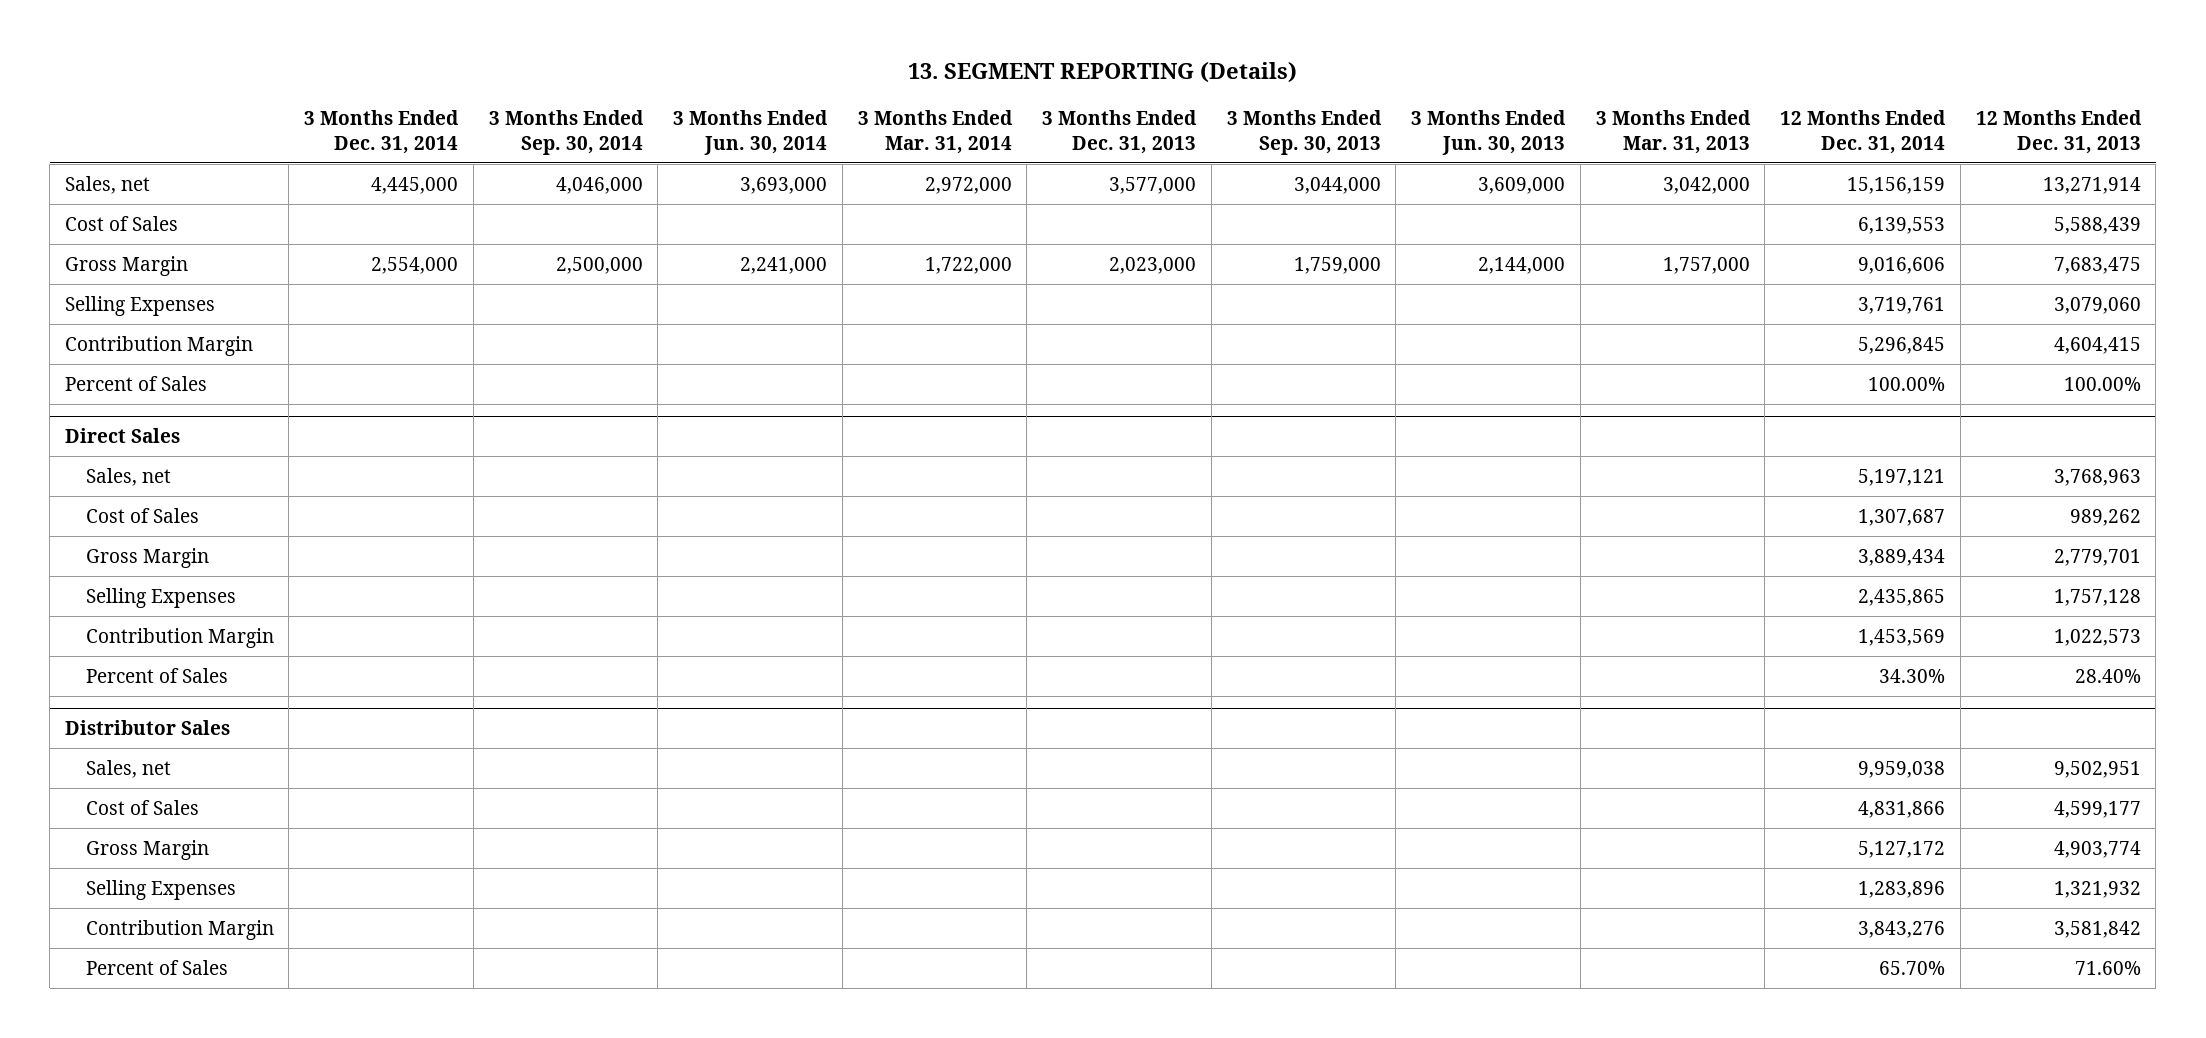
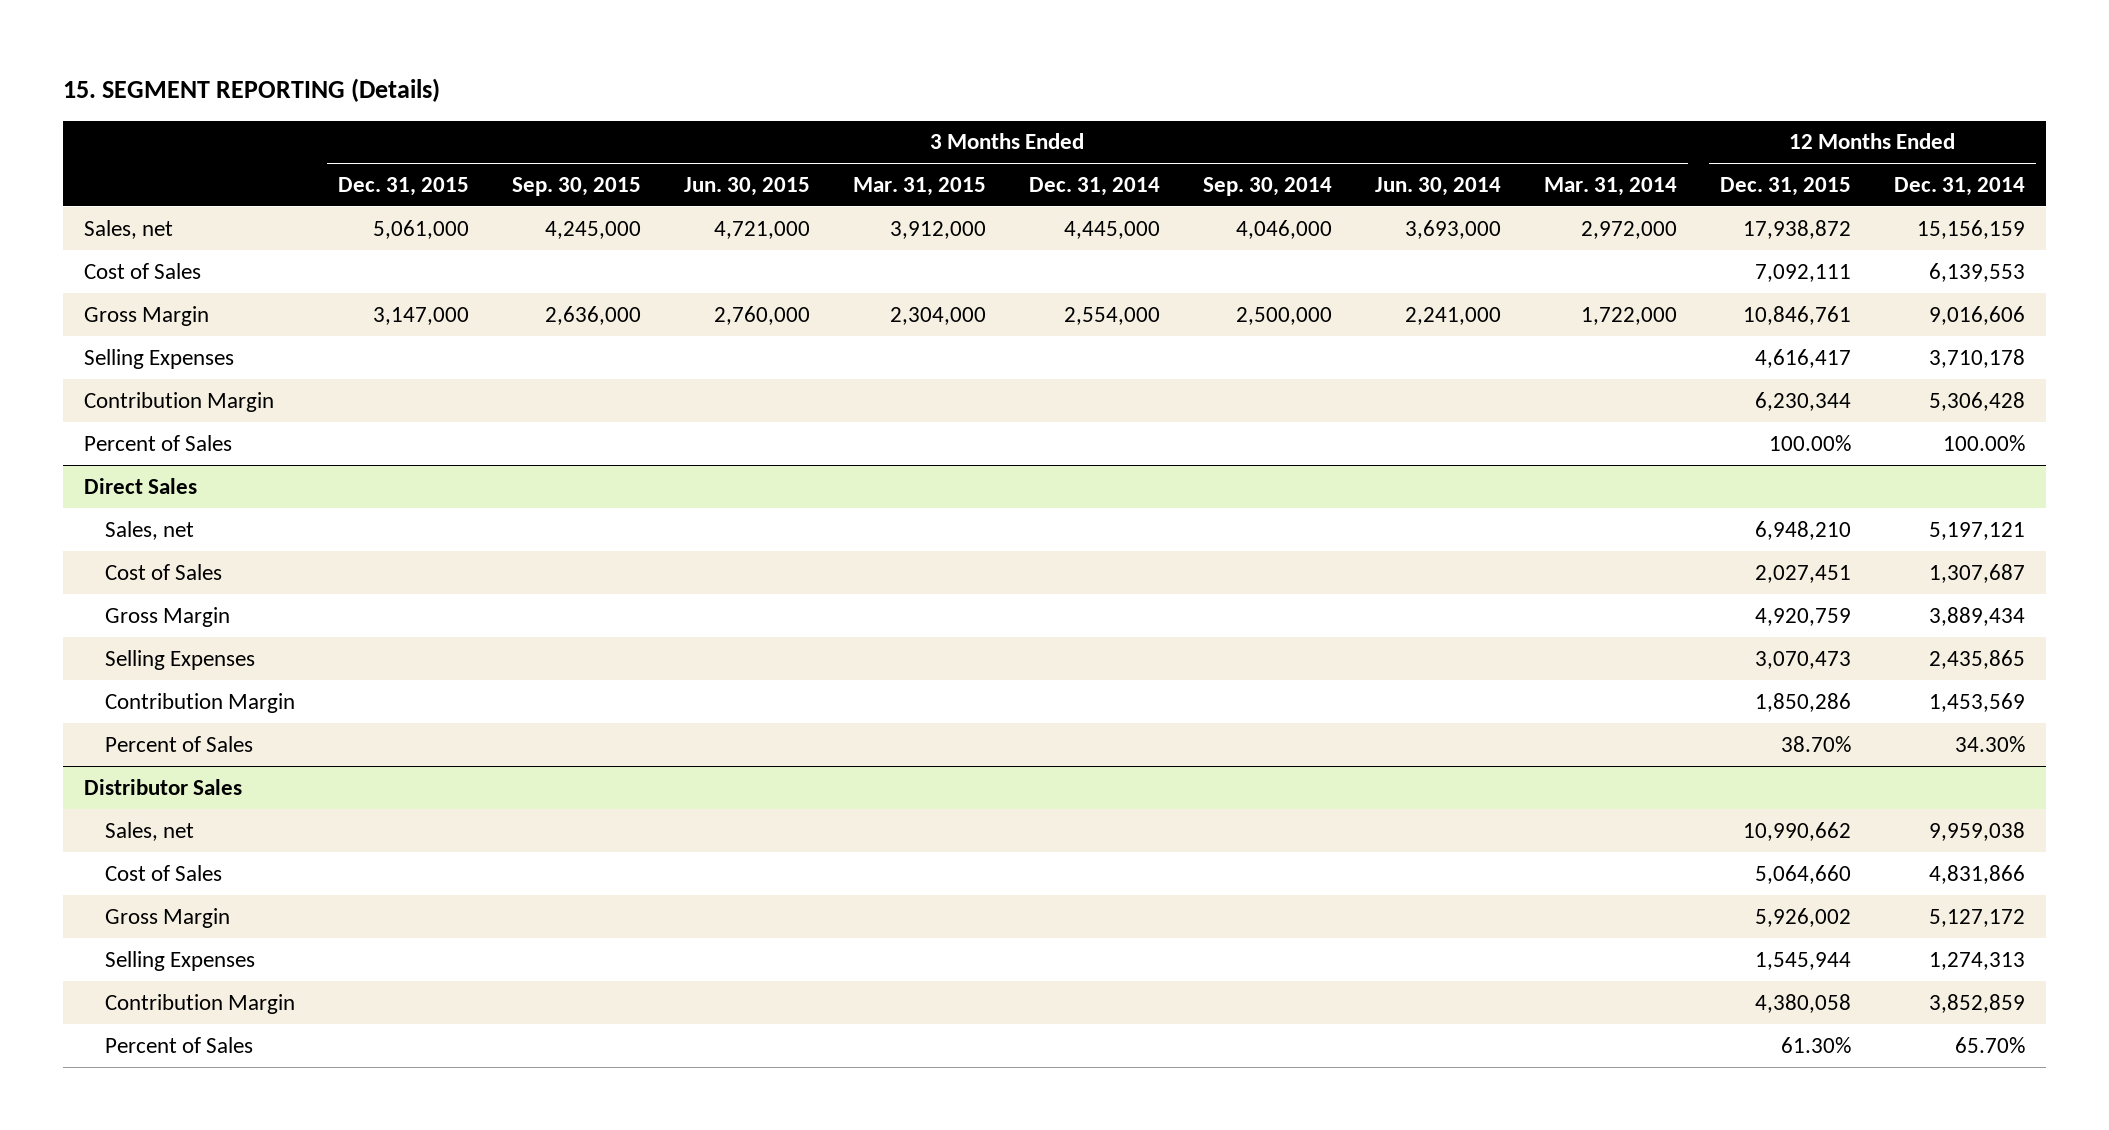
[907,62,1297,84] 13. SEGMENT REPORTING (Details) -> [62,78,440,103] 15. SEGMENT REPORTING (Details)
[1042,110,1198,154] 3 Months Ended Dec. 31, 2013 -> none
[1226,110,1382,155] 3 Months Ended Sep. 30, 2013 -> none
[1411,110,1567,155] 3 Months Ended Jun. 30, 2013 -> none
[1595,110,1751,154] 3 Months Ended Mar. 31, 2013 -> none
[1975,110,2142,154] 12 Months Ended Dec. 31, 2013 -> none
none -> [337,176,469,196] Dec. 31, 2015
none -> [511,176,641,196] Sep. 30, 2015
none -> [683,176,810,196] Jun. 30, 2015
none -> [852,176,986,196] Mar. 31, 2015
none -> [1719,176,1851,196] Dec. 31, 2015
[1858,296,1946,314] 3,719,761 -> [1928,348,2025,368] 3,710,178
[1858,336,1946,354] 5,296,845 -> [1928,391,2025,411] 5,306,428
[1858,880,1946,898] 1,283,896 -> [1928,951,2025,970] 1,274,313
[1858,920,1946,938] 3,843,276 -> [1928,993,2025,1013] 3,852,859

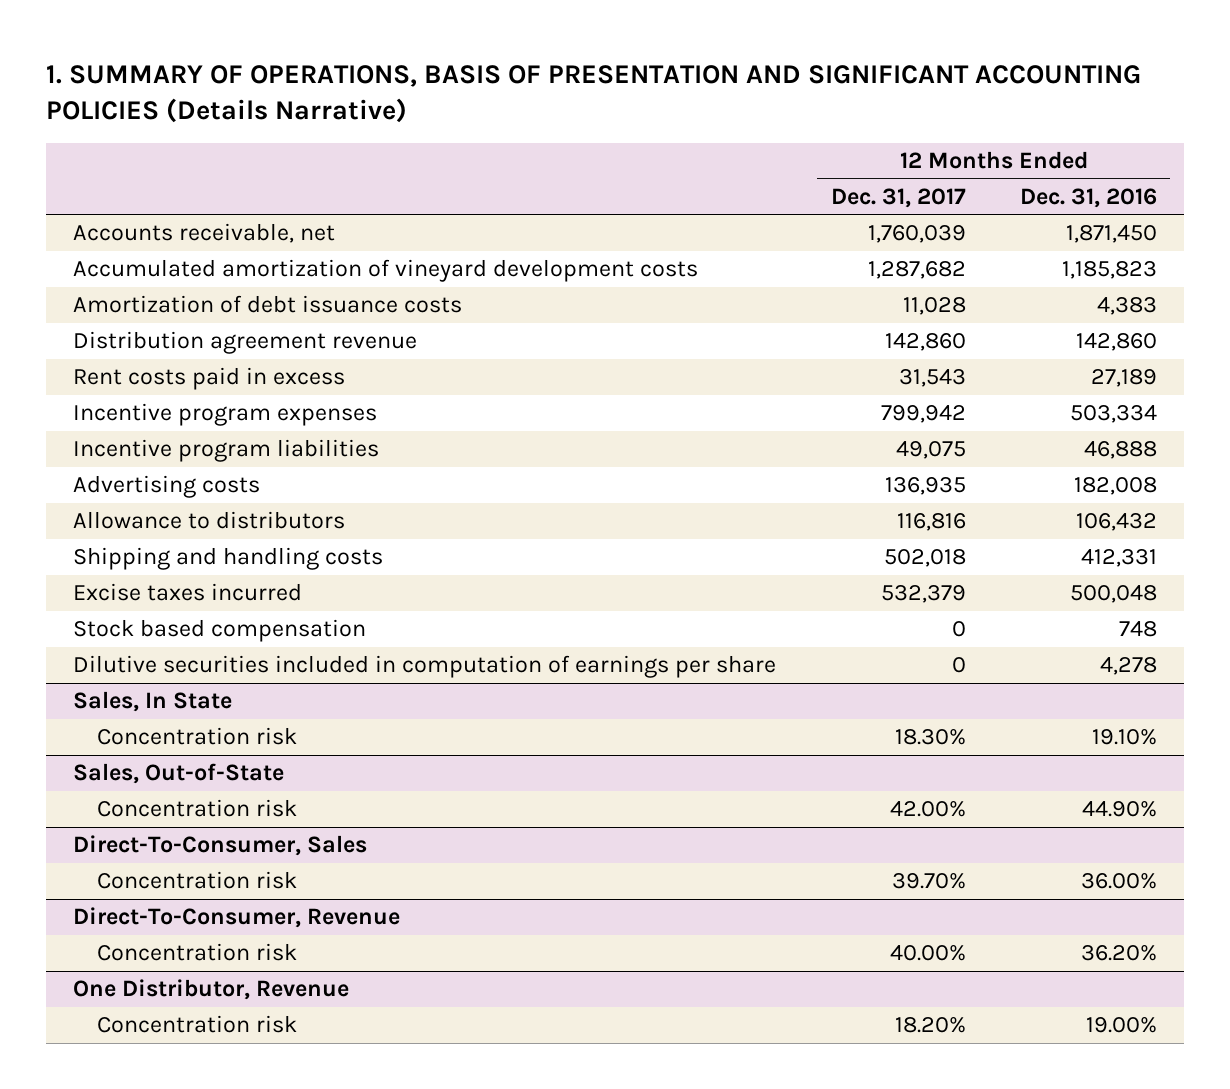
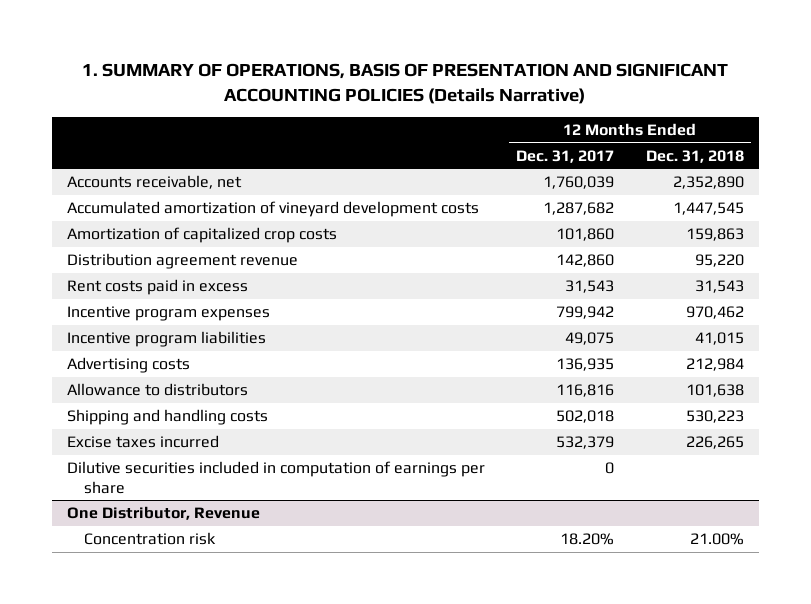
[1019,187,1157,208] Dec. 31, 2016 -> none
none -> [645,149,744,163] Dec. 31, 2018
[73,295,463,314] Amortization of debt issuance costs -> none
none -> [67,226,338,243] Amortization of capitalized crop costs
[73,619,367,643] Stock based compensation -> none
[73,691,233,713] Sales, In State -> none
[96,727,297,746] Concentration risk -> none
[73,763,285,785] Sales, Out-of-State -> none
[96,799,297,818] Concentration risk -> none
[73,835,368,857] Direct-To-Consumer, Sales -> none
[96,871,297,890] Concentration risk -> none
[73,907,401,929] Direct-To-Consumer, Revenue -> none
[96,943,297,962] Concentration risk -> none

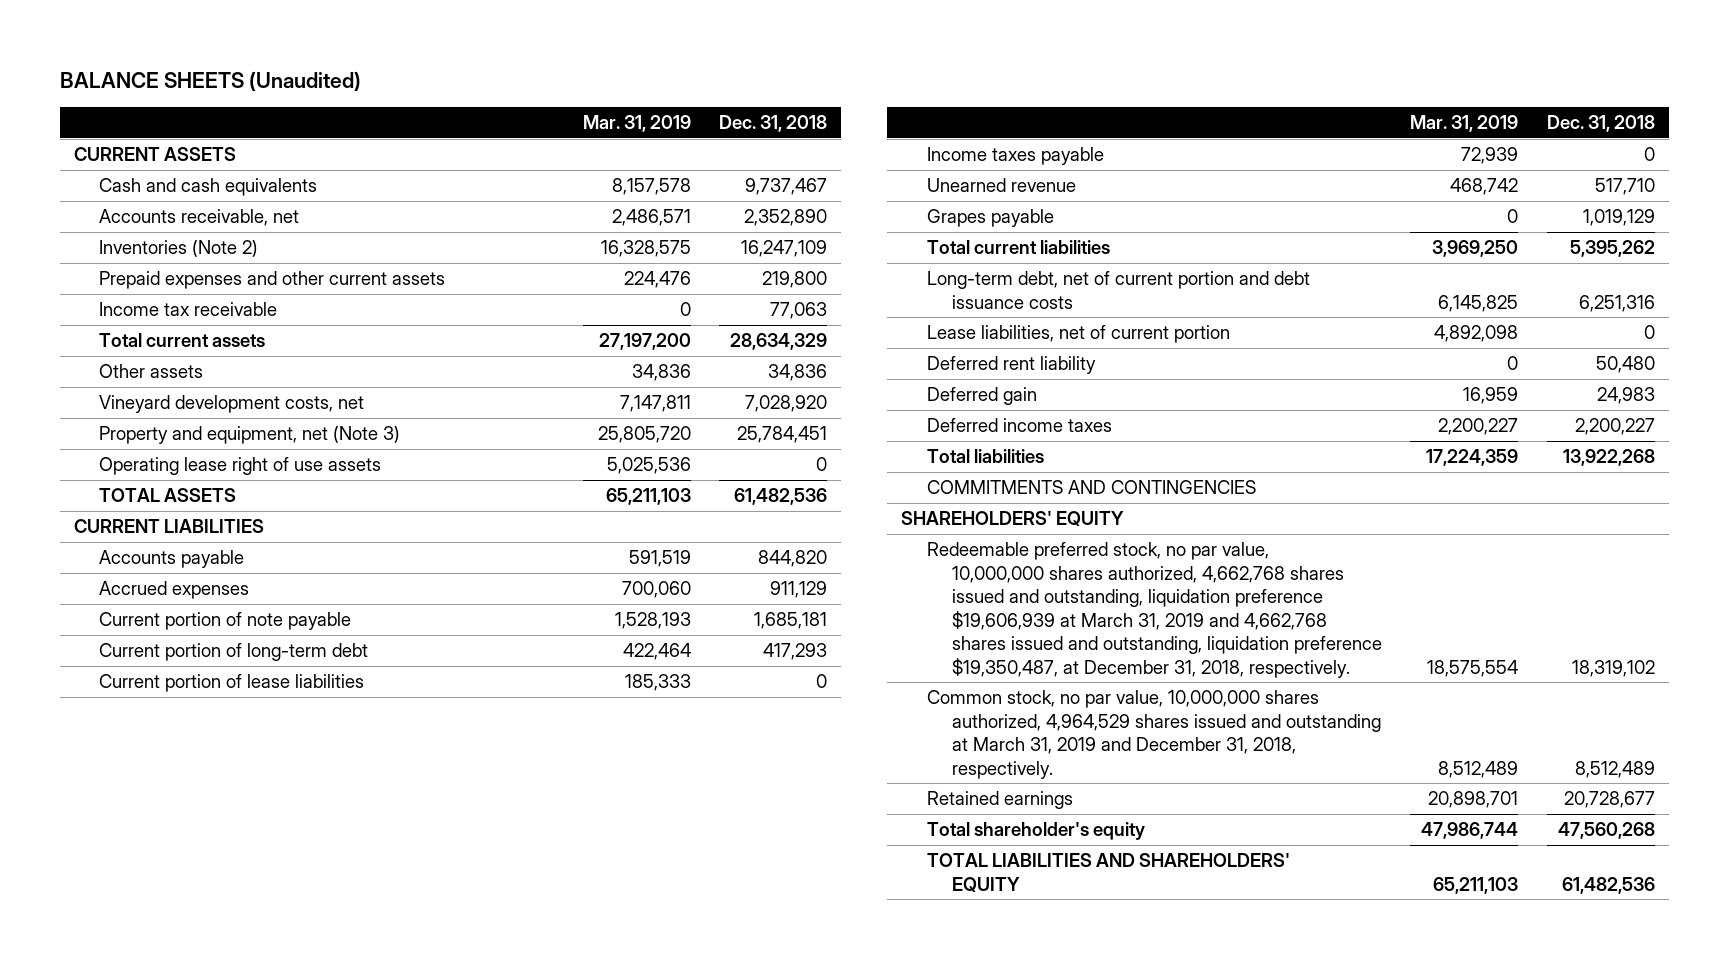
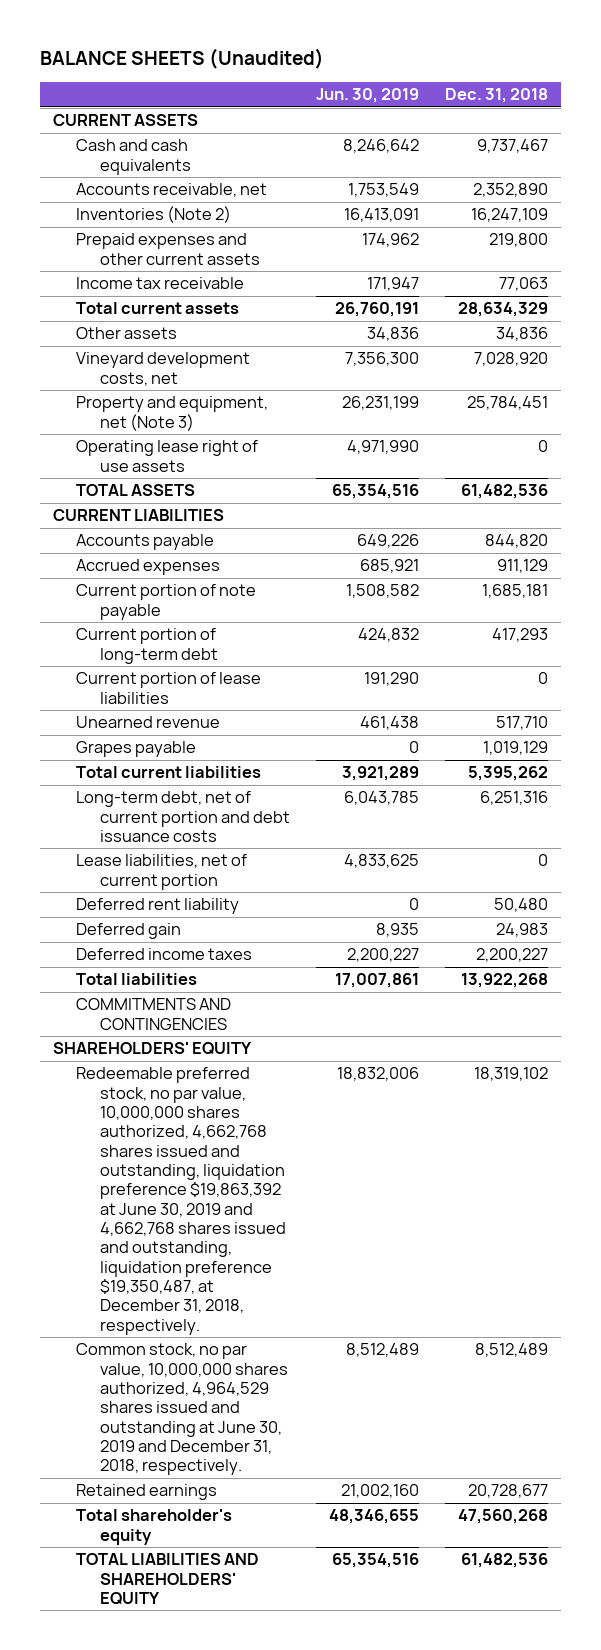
[582,114,691,132] Mar. 31, 2019 -> none
none -> [316,88,420,104] Jun. 30, 2019
[926,147,1104,166] Income taxes payable -> none
[926,542,1382,678] Redeemable preferred stock, no par value, 10,000,000 shares authorized, 4,662,768 shares issued and outstanding, liquidation preference $19,606,939 at March 31, 2019 and 4,662,768 shares issued and outstanding, liquidation preference $19,350,487, at December 31, 2018, respectively. -> [76,1067,286,1335] Redeemable preferred stock, no par value, 10,000,000 shares authorized, 4,662,768 shares issued and outstanding, liquidation preference $19,863,392 at June 30, 2019 and 4,662,768 shares issued and outstanding, liquidation preference $19,350,487, at December 31, 2018, respectively.
[926,690,1381,779] Common stock, no par value, 10,000,000 shares authorized, 4,964,529 shares issued and outstanding at March 31, 2019 and December 31, 2018, respectively. -> [76,1343,288,1476] Common stock, no par value, 10,000,000 shares authorized, 4,964,529 shares issued and outstanding at June 30, 2019 and December 31, 2018, respectively.

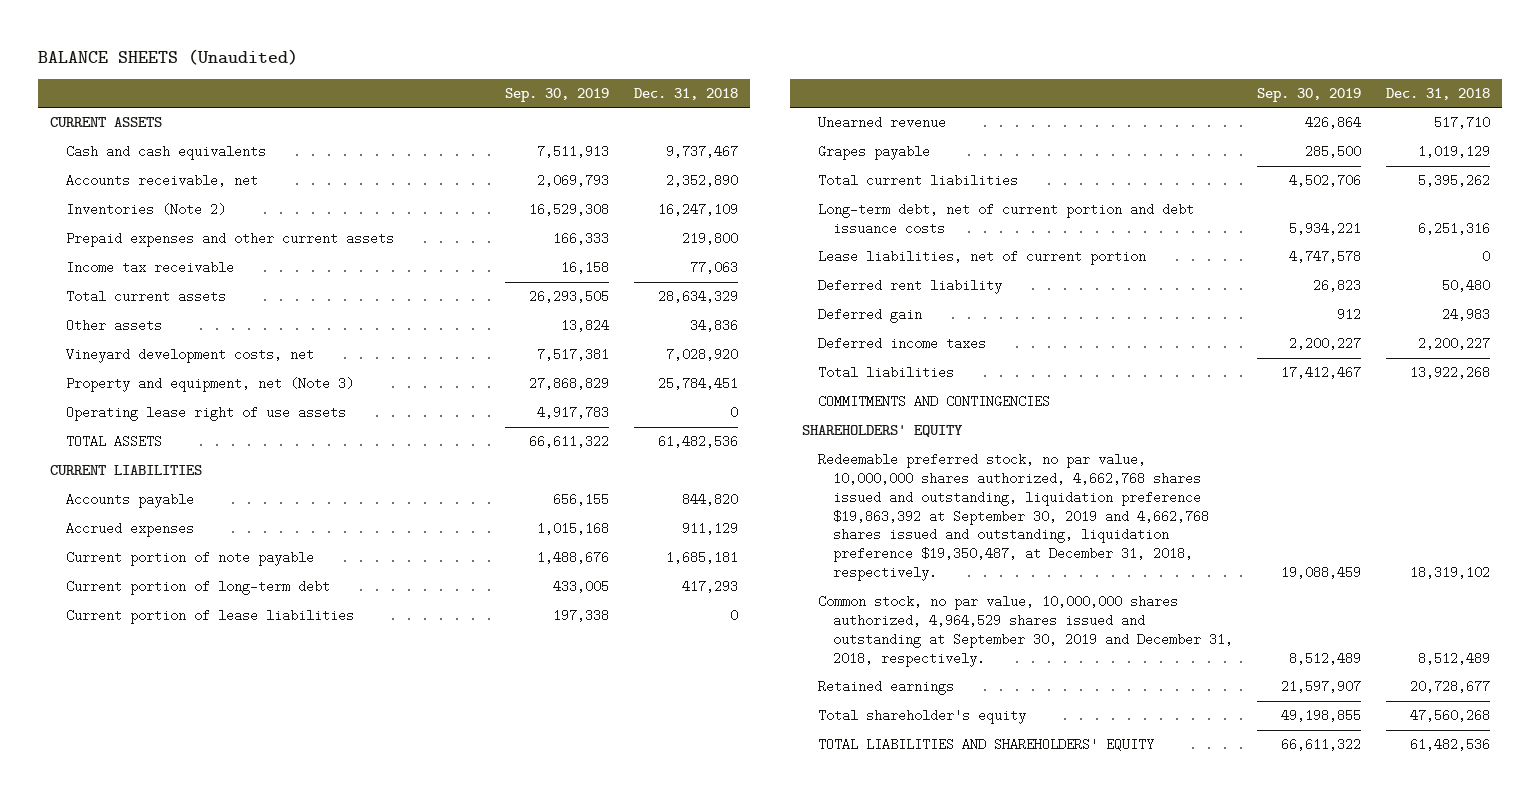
[316,88,420,104] Jun. 30, 2019 -> none
none -> [505,87,610,102] Sep. 30, 2019
[76,1067,286,1335] Redeemable preferred stock, no par value, 10,000,000 shares authorized, 4,662,768 shares issued and outstanding, liquidation preference $19,863,392 at June 30, 2019 and 4,662,768 shares issued and outstanding, liquidation preference $19,350,487, at December 31, 2018, respectively. -> [817,453,1209,582] Redeemable preferred stock, no par value, 10,000,000 shares authorized, 4,662,768 shares issued and outstanding, liquidation preference $19,863,392 at September 30, 2019 and 4,662,768 shares issued and outstanding, liquidation preference $19,350,487, at December 31, 2018, respectively.
[76,1343,288,1476] Common stock, no par value, 10,000,000 shares authorized, 4,964,529 shares issued and outstanding at June 30, 2019 and December 31, 2018, respectively. -> [817,595,1233,667] Common stock, no par value, 10,000,000 shares authorized, 4,964,529 shares issued and outstanding at September 30, 2019 and December 31, 2018, respectively.

